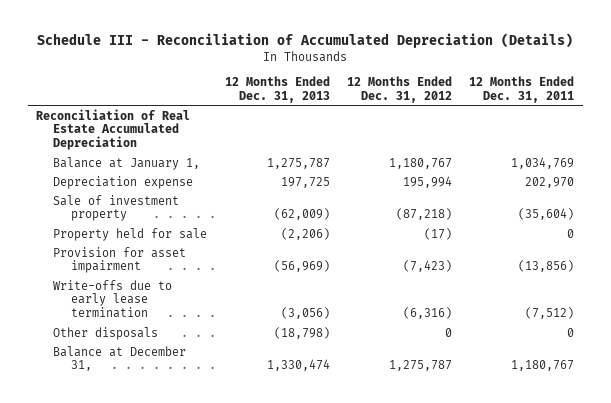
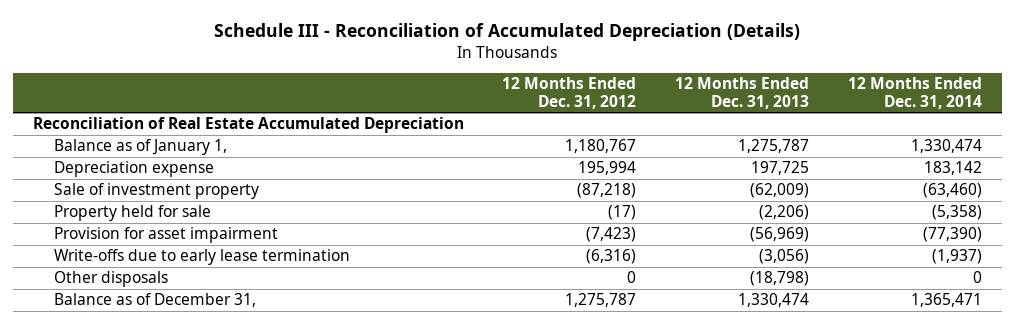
[469,75,575,103] 12 Months Ended Dec. 31, 2011 -> none
none -> [848,77,983,110] 12 Months Ended Dec. 31, 2014
[53,156,201,170] Balance at January 1, -> [54,139,228,156] Balance as of January 1,
[53,345,187,372] Balance at December 31, -> [54,293,257,308] Balance as of December 31,

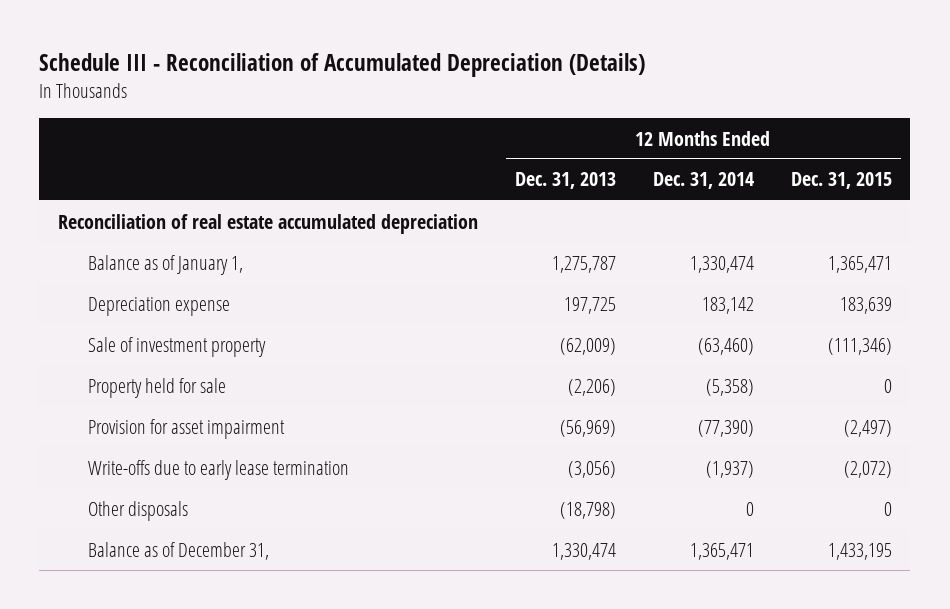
[502,77,637,110] 12 Months Ended Dec. 31, 2012 -> none
none -> [790,172,892,190] Dec. 31, 2015
[32,117,464,134] Reconciliation of Real Estate Accumulated Depreciation -> [57,213,478,234] Reconciliation of real estate accumulated depreciation

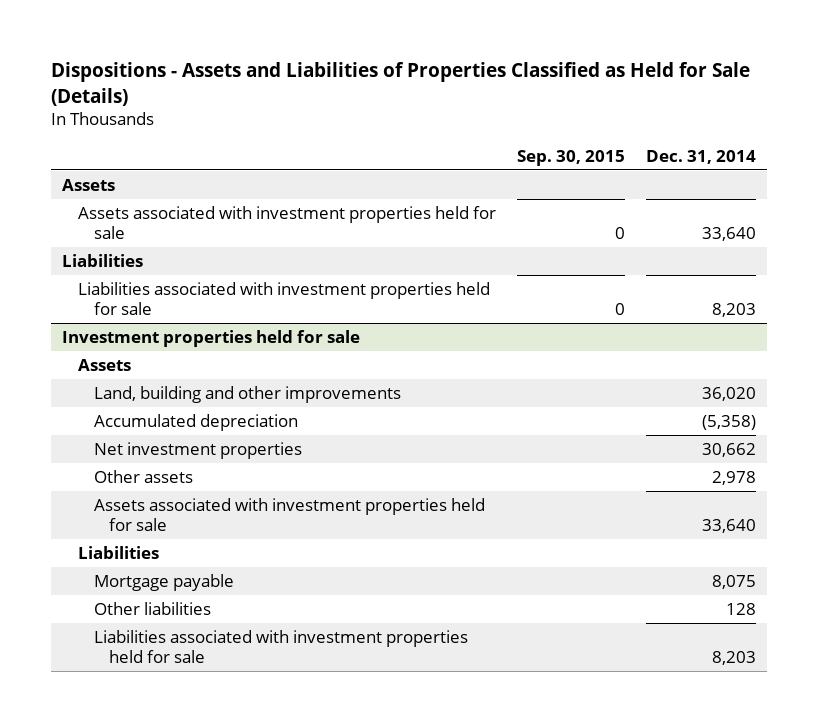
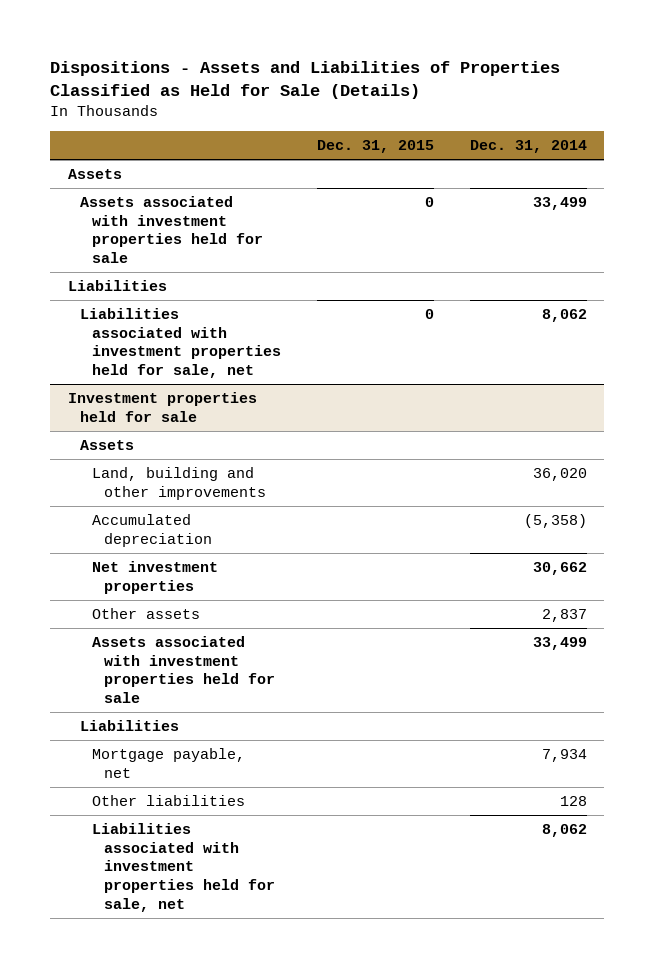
[517,149,626,166] Sep. 30, 2015 -> none
none -> [316,140,434,154] Dec. 31, 2015
[702,226,757,241] 33,640 -> [532,196,587,210] 33,499
[77,282,490,315] Liabilities associated with investment properties held for sale -> [79,307,282,379] Liabilities associated with investment properties held for sale, net
[712,302,757,317] 8,203 -> [541,308,587,322] 8,062
[712,471,757,486] 2,978 -> [541,608,587,622] 2,837
[702,518,757,533] 33,640 -> [532,636,587,650] 33,499
[93,574,234,592] Mortgage payable -> [92,747,246,778] Mortgage payable, net
[712,575,757,590] 8,075 -> [541,748,587,762] 7,934
[93,630,468,663] Liabilities associated with investment properties held for sale -> [92,822,276,913] Liabilities associated with investment properties held for sale, net
[712,650,757,665] 8,203 -> [541,823,587,837] 8,062

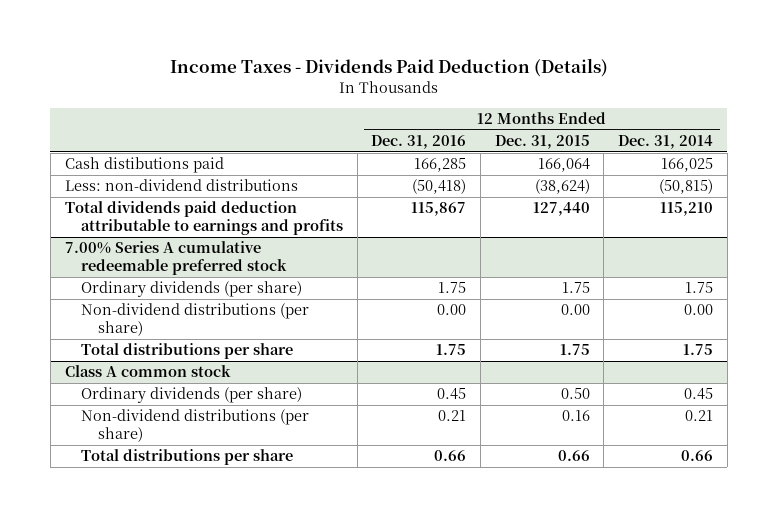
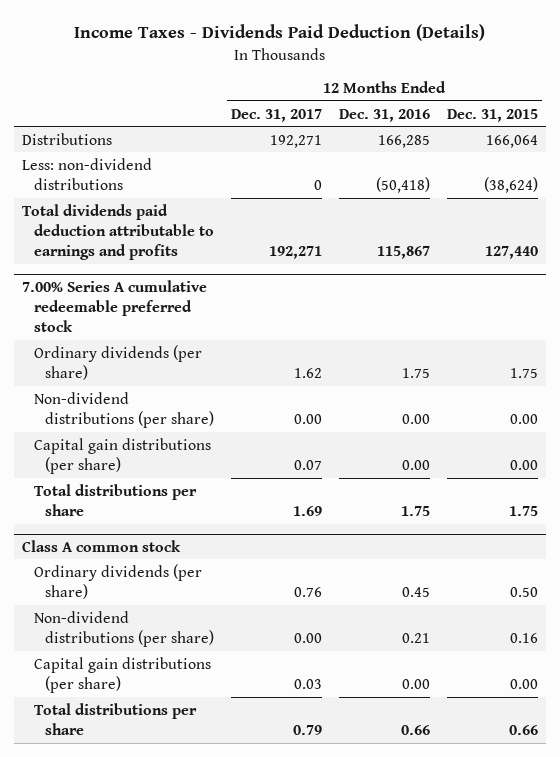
[617,134,713,149] Dec. 31, 2014 -> none
none -> [231,108,323,122] Dec. 31, 2017
[64,157,224,174] Cash distibutions paid -> [22,132,113,145] Distributions
none -> [33,437,211,474] Capital gain distributions (per share)
none -> [33,656,211,693] Capital gain distributions (per share)

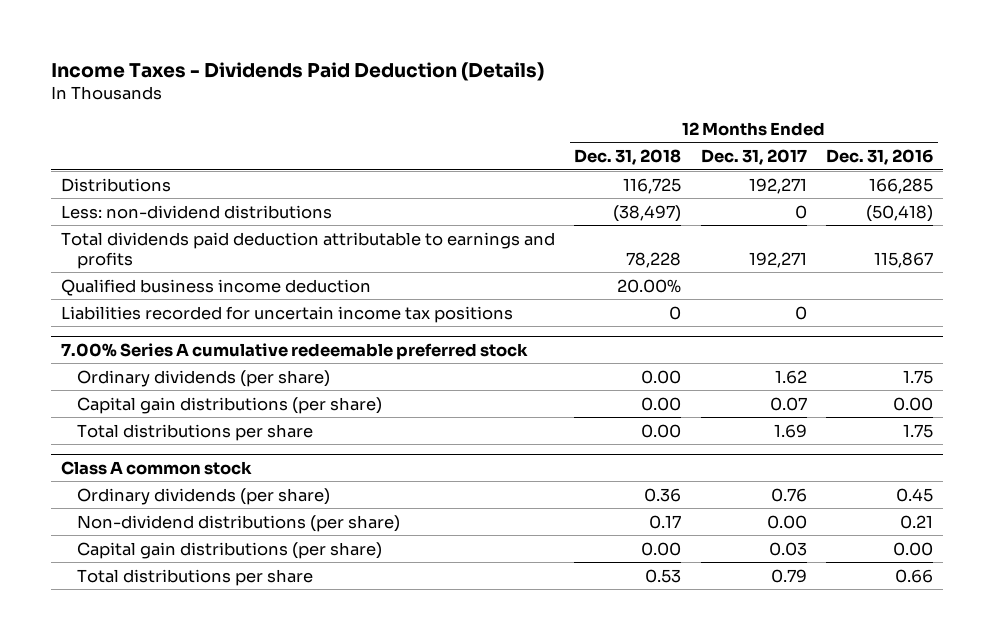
[446,108,538,122] Dec. 31, 2015 -> none
none -> [574,149,682,166] Dec. 31, 2018
none -> [60,278,371,296] Qualified business income deduction
none -> [60,305,513,323] Liabilities recorded for uncertain income tax positions
[33,391,215,428] Non-dividend distributions (per share) -> none

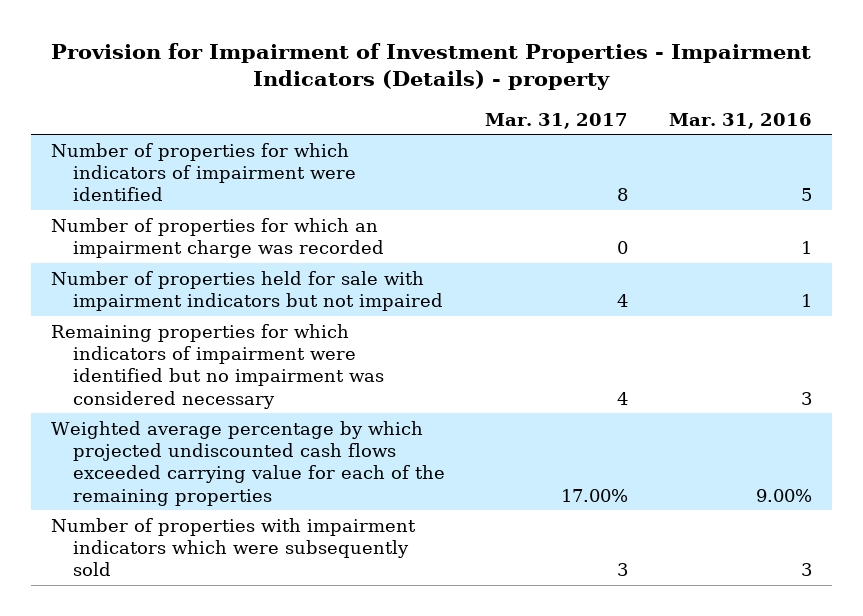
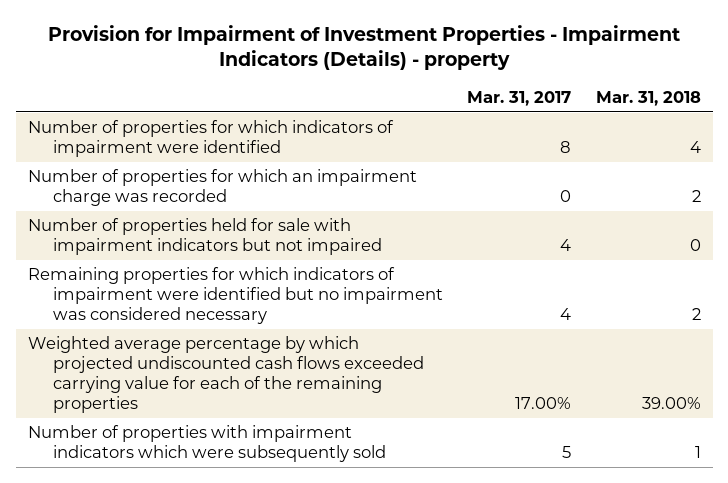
[668,112,812,129] Mar. 31, 2016 -> none
none -> [595,90,701,106] Mar. 31, 2018
[617,563,629,577] 3 -> [562,446,572,459] 5

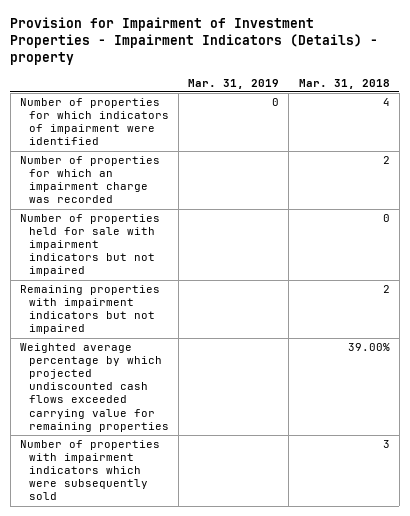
[467,90,572,106] Mar. 31, 2017 -> none
none -> [188,78,280,89] Mar. 31, 2019
[27,267,444,325] Remaining properties for which indicators of impairment were identified but no impairment was considered necessary -> [20,285,161,335] Remaining properties with impairment indicators but not impaired
[27,336,425,414] Weighted average percentage by which projected undiscounted cash flows exceeded carrying value for each of the remaining properties -> [20,343,169,432] Weighted average percentage by which projected undiscounted cash flows exceeded carrying value for remaining properties
[694,446,701,459] 1 -> [382,440,390,449] 3

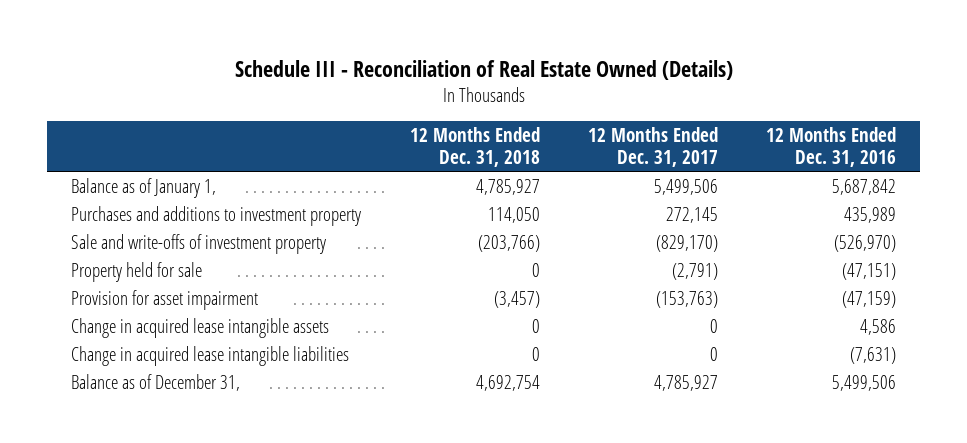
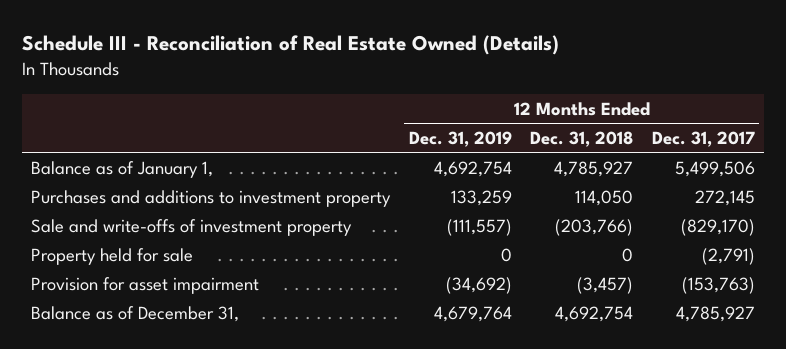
[766,127,897,167] 12 Months Ended Dec. 31, 2016 -> none
none -> [408,130,512,147] Dec. 31, 2019
[71,317,330,338] Change in acquired lease intangible assets -> none
[71,345,350,366] Change in acquired lease intangible liabilities -> none

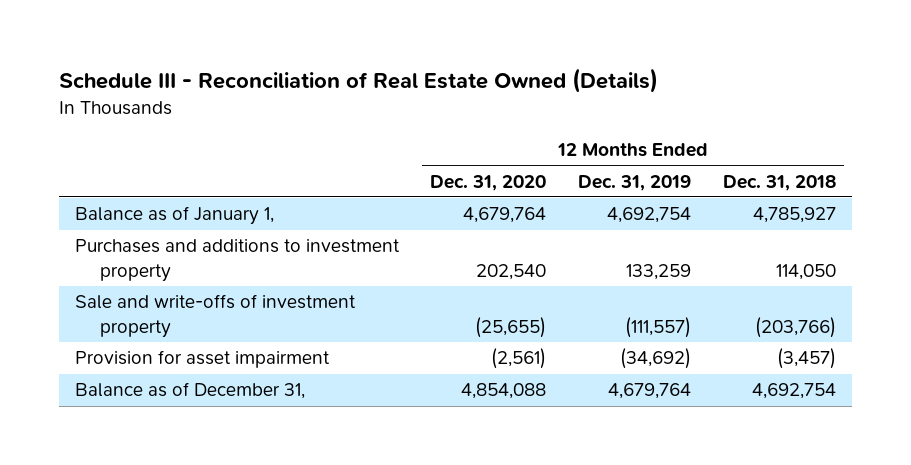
[651,130,755,147] Dec. 31, 2017 -> none
none -> [430,174,547,191] Dec. 31, 2020
[31,247,194,265] Property held for sale -> none

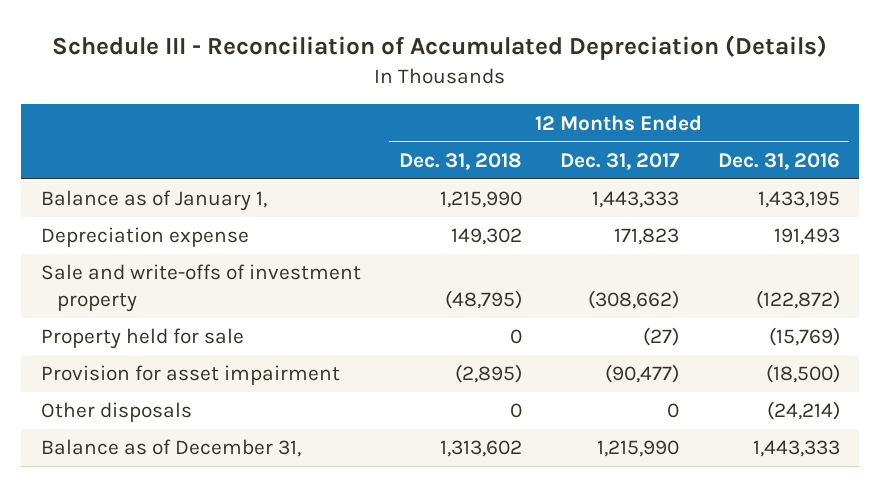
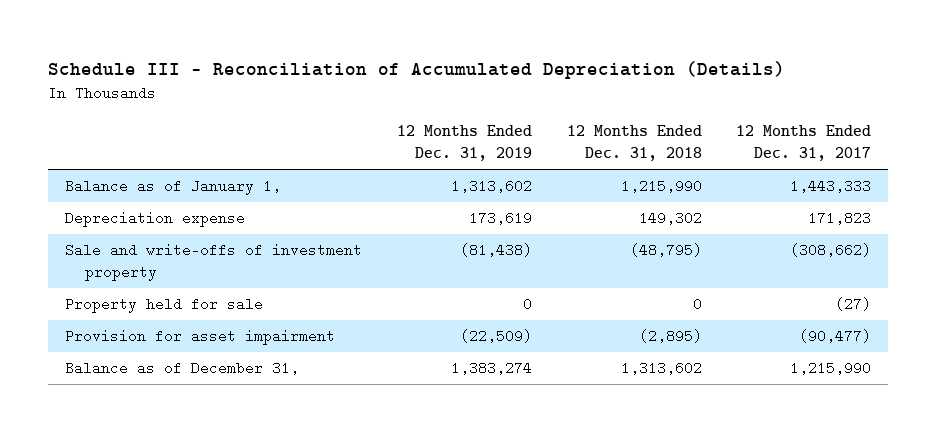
[717,152,840,170] Dec. 31, 2016 -> none
none -> [396,125,532,162] 12 Months Ended Dec. 31, 2019
[40,402,192,423] Other disposals -> none

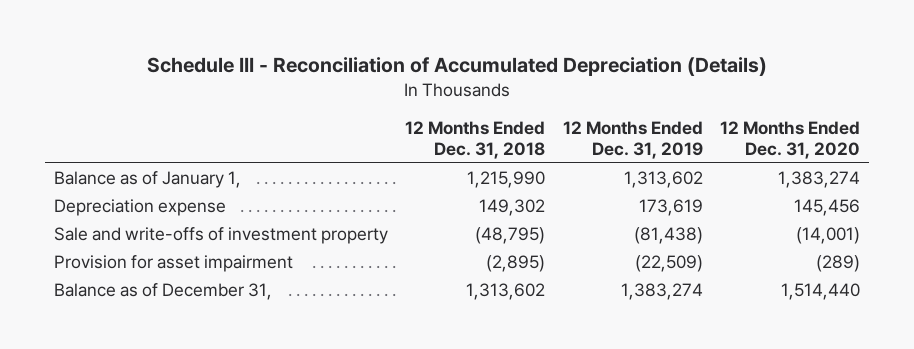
[736,125,872,162] 12 Months Ended Dec. 31, 2017 -> none
none -> [720,120,861,159] 12 Months Ended Dec. 31, 2020
[65,297,264,314] Property held for sale -> none

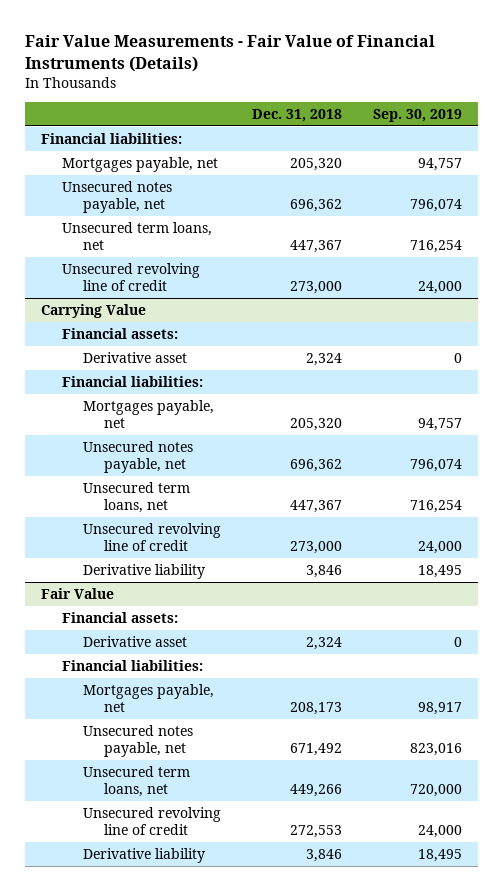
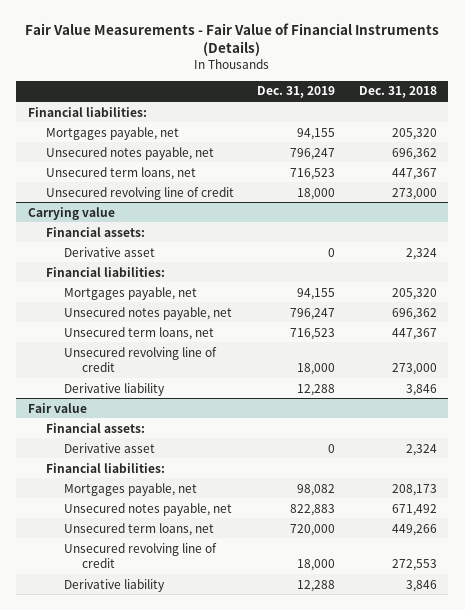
[373,108,463,122] Sep. 30, 2019 -> none
none -> [257,86,336,99] Dec. 31, 2019
[40,304,146,319] Carrying Value -> [27,206,115,220] Carrying value
[40,588,114,600] Fair Value -> [27,402,87,413] Fair value

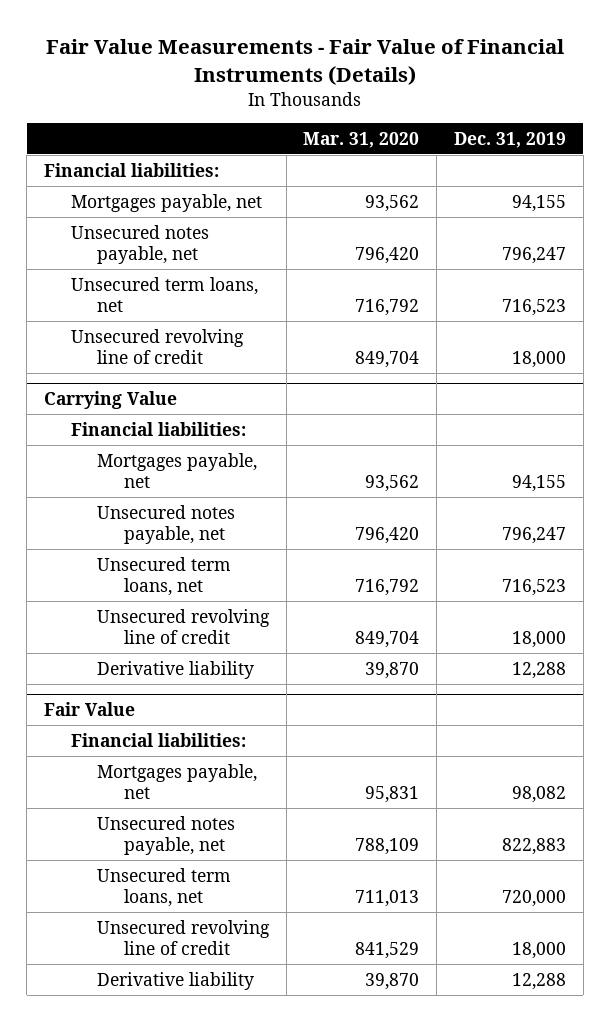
[358,86,437,99] Dec. 31, 2018 -> none
none -> [303,131,420,148] Mar. 31, 2020
[46,226,146,237] Financial assets: -> none
[64,246,156,257] Derivative asset -> none
[27,206,115,220] Carrying value -> [43,391,177,410] Carrying Value
[46,422,146,433] Financial assets: -> none
[64,442,156,453] Derivative asset -> none
[27,402,87,413] Fair value -> [43,702,135,717] Fair Value

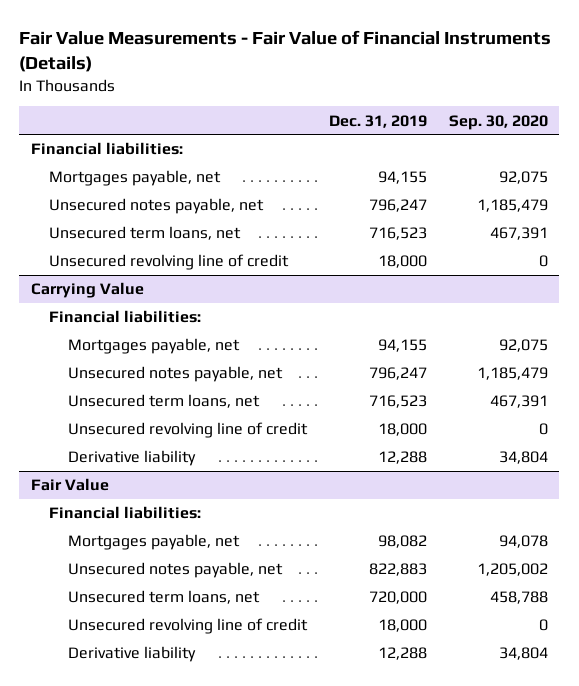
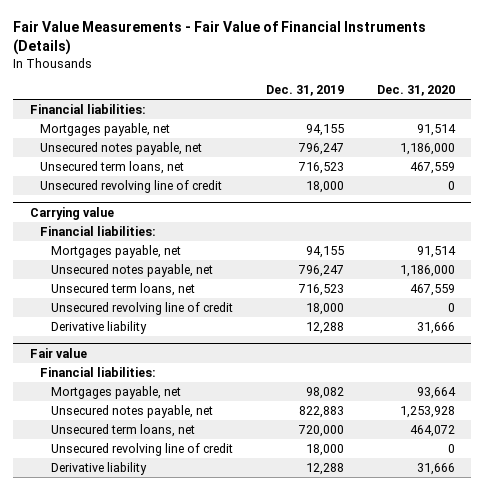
[449,114,549,130] Sep. 30, 2020 -> none
none -> [376,85,455,97] Dec. 31, 2020
[30,282,144,299] Carrying Value -> [29,206,114,220] Carrying value
[30,478,109,492] Fair Value -> [29,347,87,358] Fair value

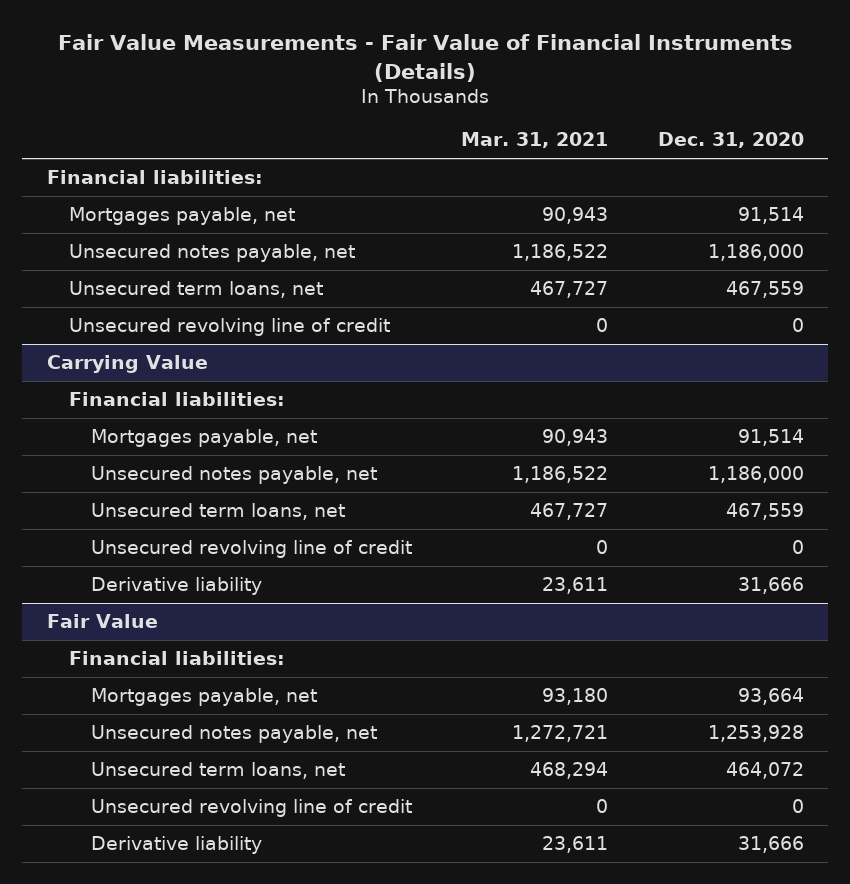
[265,85,344,97] Dec. 31, 2019 -> none
none -> [461,132,609,149] Mar. 31, 2021
[29,206,114,220] Carrying value -> [46,354,208,373] Carrying Value
[29,347,87,358] Fair value -> [46,613,158,628] Fair Value

